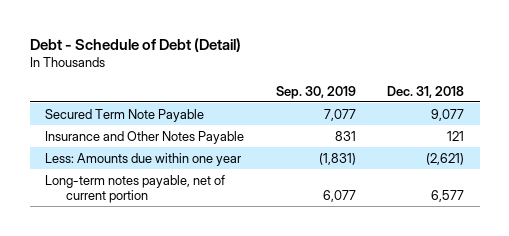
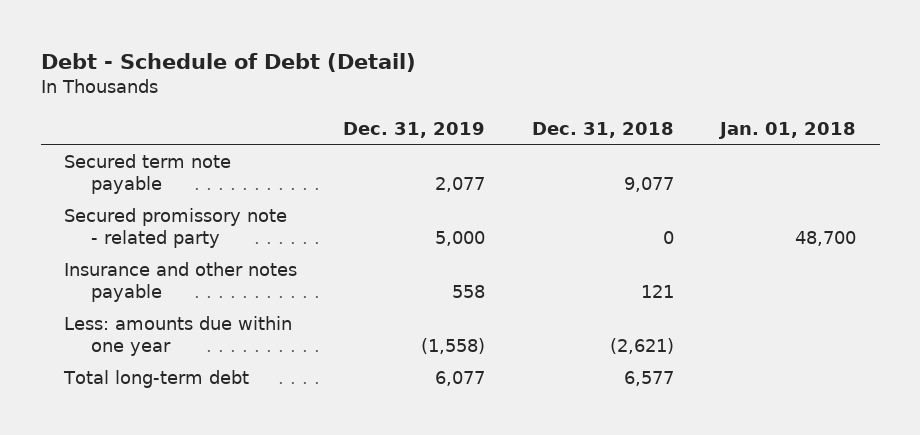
[275,85,356,99] Sep. 30, 2019 -> none
none -> [343,121,486,138] Dec. 31, 2019
none -> [718,121,857,139] Jan. 01, 2018
[45,108,205,122] Secured Term Note Payable -> [63,154,231,194] Secured term note payable
none -> [63,208,287,248] Secured promissory note - related party
[45,130,245,144] Insurance and Other Notes Payable -> [63,262,297,302] Insurance and other notes payable
[45,152,242,166] Less: Amounts due within one year -> [63,316,292,356] Less: amounts due within one year
[45,174,226,204] Long-term notes payable, net of current portion -> [62,370,249,389] Total long-term debt

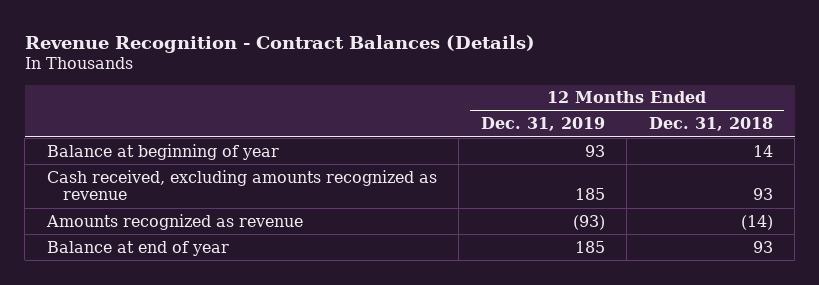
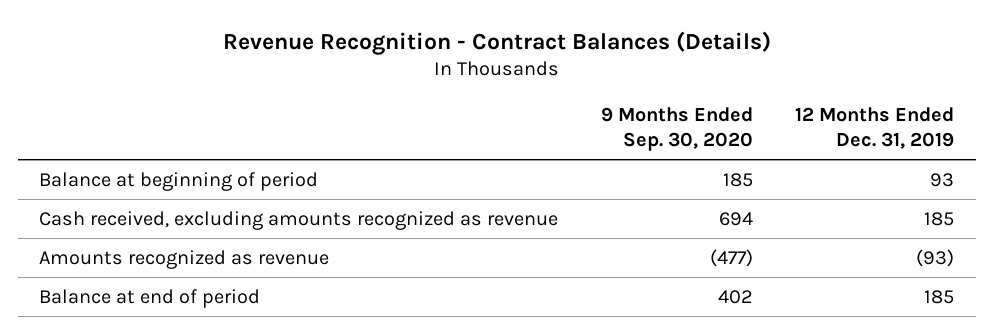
[648,117,773,132] Dec. 31, 2018 -> none
none -> [600,107,753,151] 9 Months Ended Sep. 30, 2020
[46,143,279,160] Balance at beginning of year -> [39,171,319,191] Balance at beginning of period
[46,240,229,256] Balance at end of year -> [39,288,261,308] Balance at end of period

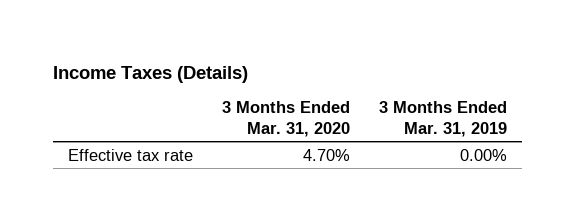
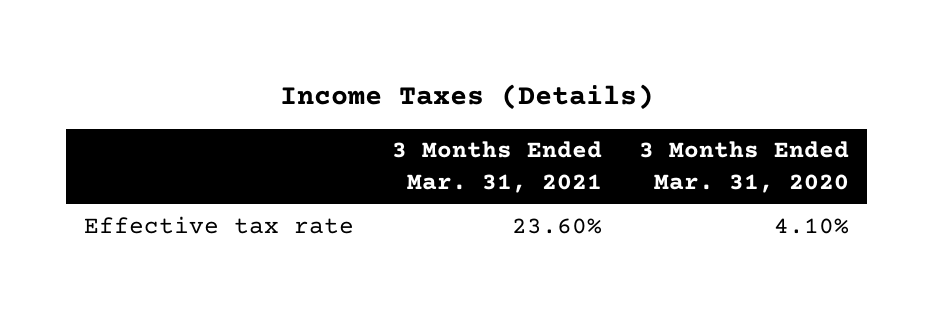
[379,101,508,137] 3 Months Ended Mar. 31, 2019 -> none
none -> [391,141,602,194] 3 Months Ended Mar. 31, 2021
[303,148,351,161] 4.70% -> [773,217,849,234] 4.10%

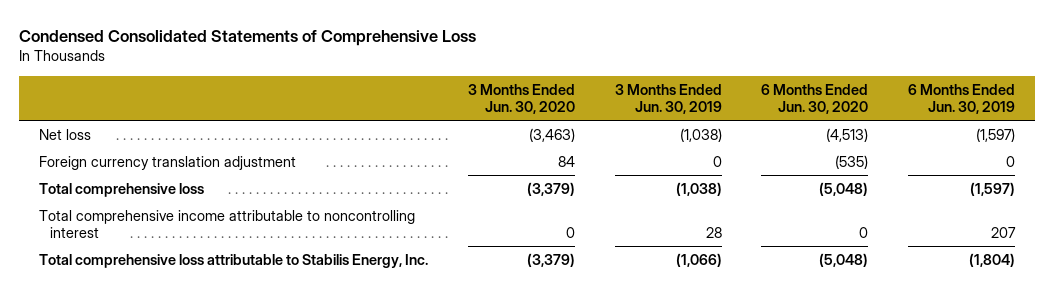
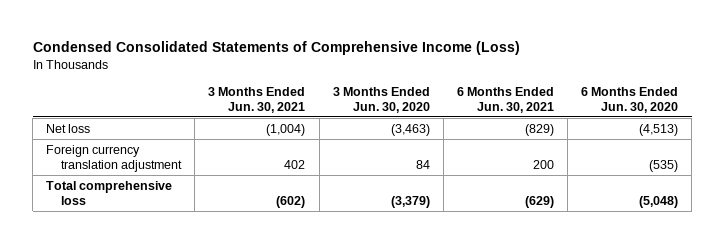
[19,29,477,46] Condensed Consolidated Statements of Comprehensive Loss -> [32,40,520,55] Condensed Consolidated Statements of Comprehensive Income (Loss)
[614,83,722,114] 3 Months Ended Jun. 30, 2019 -> none
[908,83,1016,114] 6 Months Ended Jun. 30, 2019 -> none
none -> [208,86,306,113] 3 Months Ended Jun. 30, 2021
none -> [456,86,554,113] 6 Months Ended Jun. 30, 2021
[39,209,416,239] Total comprehensive income attributable to noncontrolling interest -> none
[39,253,429,268] Total comprehensive loss attributable to Stabilis Energy, Inc. -> none

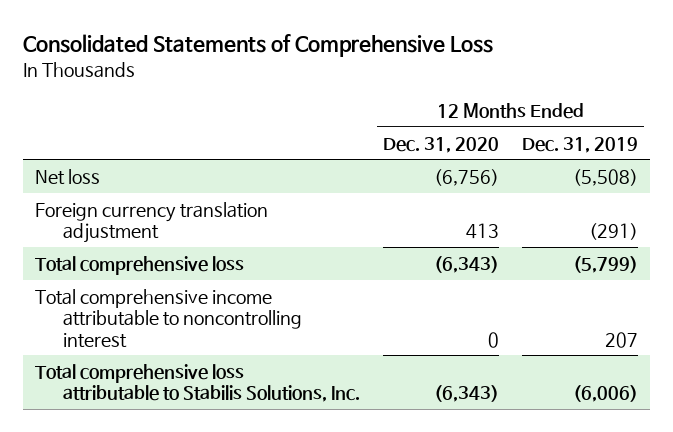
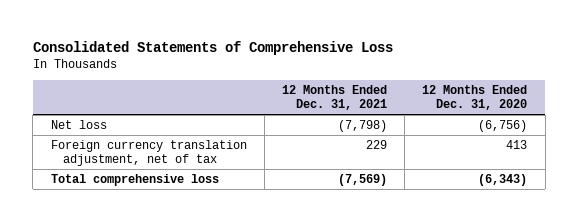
[522,136,639,153] Dec. 31, 2019 -> none
none -> [281,85,387,111] 12 Months Ended Dec. 31, 2021
[34,201,268,244] Foreign currency translation adjustment -> [50,139,247,167] Foreign currency translation adjustment, net of tax
[34,288,302,348] Total comprehensive income attributable to noncontrolling interest -> none
[34,363,360,403] Total comprehensive loss attributable to Stabilis Solutions, Inc. -> none

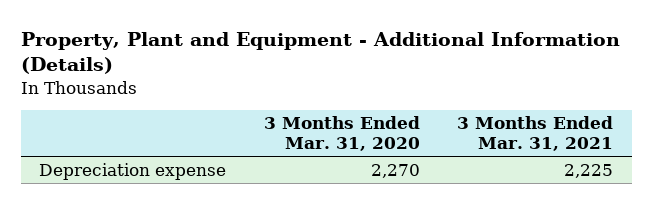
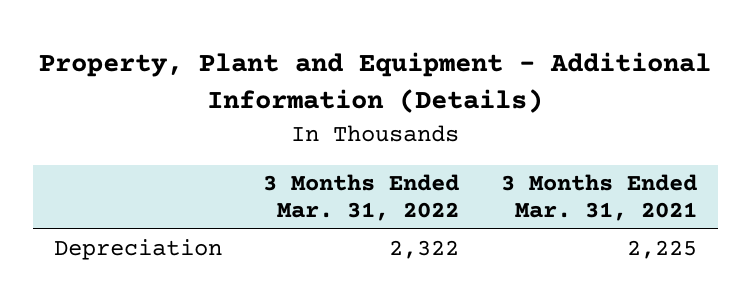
[263,116,420,152] 3 Months Ended Mar. 31, 2020 -> none
none -> [263,173,460,222] 3 Months Ended Mar. 31, 2022
[39,163,227,181] Depreciation expense -> [53,238,222,260] Depreciation

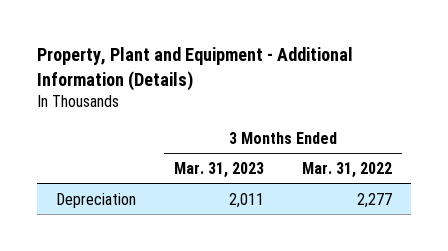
[500,173,697,222] 3 Months Ended Mar. 31, 2021 -> none
none -> [174,162,265,179] Mar. 31, 2023
[389,239,460,259] 2,322 -> [357,192,393,208] 2,277

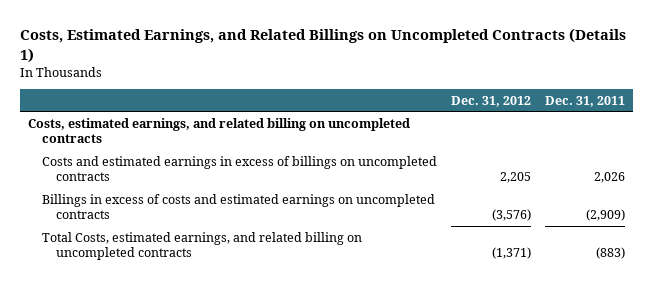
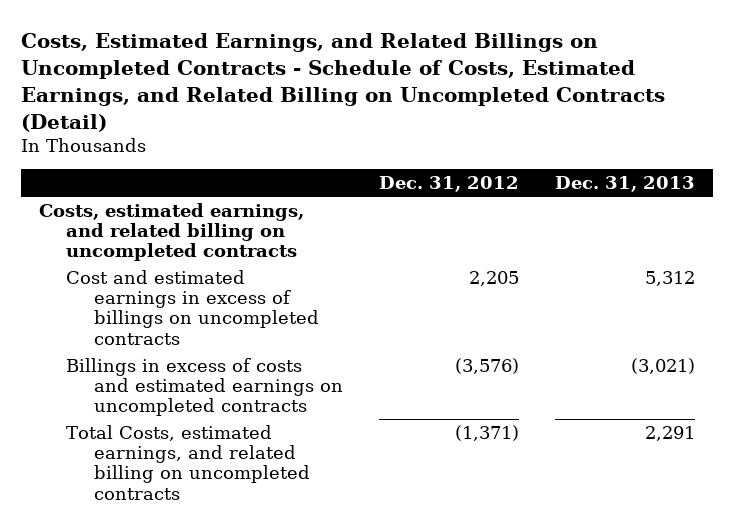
[20,27,627,63] Costs, Estimated Earnings, and Related Billings on Uncompleted Contracts (Details 1) -> [21,33,666,132] Costs, Estimated Earnings, and Related Billings on Uncompleted Contracts - Schedule of Costs, Estimated Earnings, and Related Billing on Uncompleted Contracts (Detail)
[545,95,626,107] Dec. 31, 2011 -> none
none -> [555,176,696,193] Dec. 31, 2013
[42,155,438,182] Costs and estimated earnings in excess of billings on uncompleted contracts -> [66,269,319,345] Cost and estimated earnings in excess of billings on uncompleted contracts

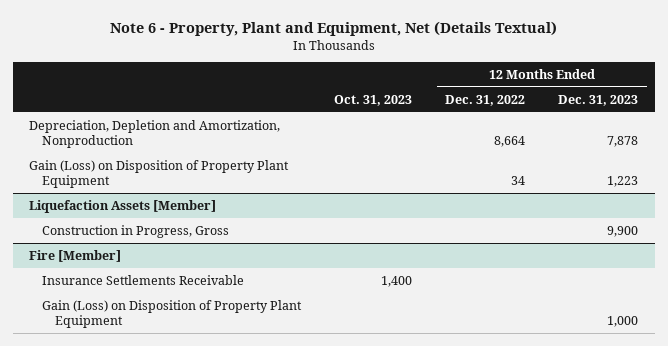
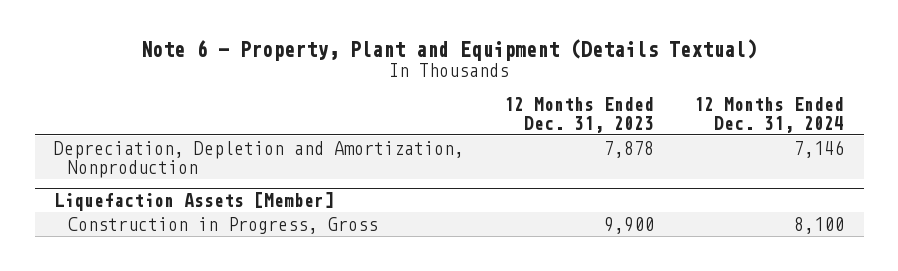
[109,20,557,36] Note 6 - Property, Plant and Equipment, Net (Details Textual) -> [141,39,758,62] Note 6 - Property, Plant and Equipment (Details Textual)
[334,94,413,106] Oct. 31, 2023 -> none
[445,94,526,106] Dec. 31, 2022 -> none
none -> [693,96,844,133] 12 Months Ended Dec. 31, 2024
[29,159,290,189] Gain (Loss) on Disposition of Property Plant Equipment -> none
[29,249,122,262] Fire [Member] -> none
[42,274,245,285] Insurance Settlements Receivable -> none
[42,299,303,329] Gain (Loss) on Disposition of Property Plant Equipment -> none

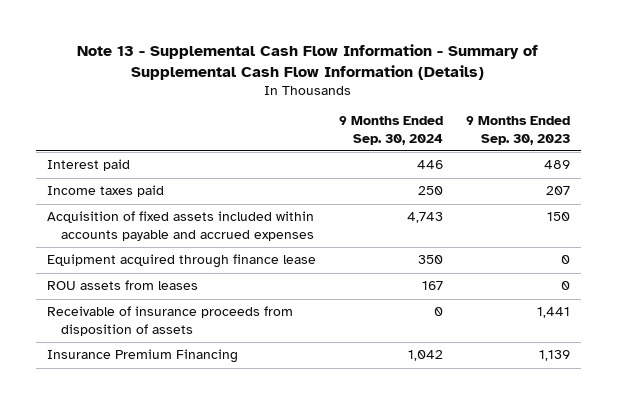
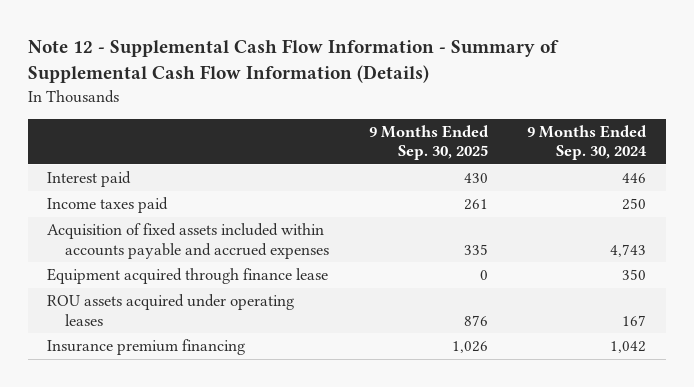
[77,44,539,80] Note 13 - Supplemental Cash Flow Information - Summary of Supplemental Cash Flow Information (Details) -> [27,39,559,84] Note 12 - Supplemental Cash Flow Information - Summary of Supplemental Cash Flow Information (Details)
[465,116,570,145] 9 Months Ended Sep. 30, 2023 -> none
none -> [368,124,489,161] 9 Months Ended Sep. 30, 2025
[47,306,294,336] Receivable of insurance proceeds from disposition of assets -> none
[47,280,199,291] ROU assets from leases -> [47,294,295,326] ROU assets acquired under operating leases
[47,349,239,364] Insurance Premium Financing -> [47,339,246,356] Insurance premium financing

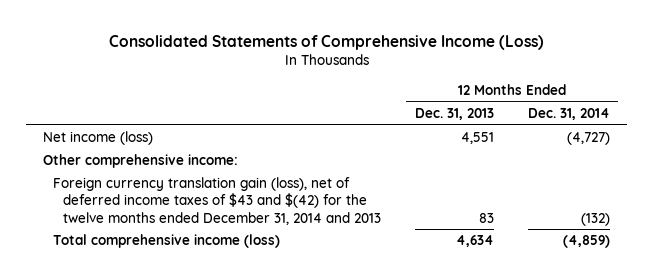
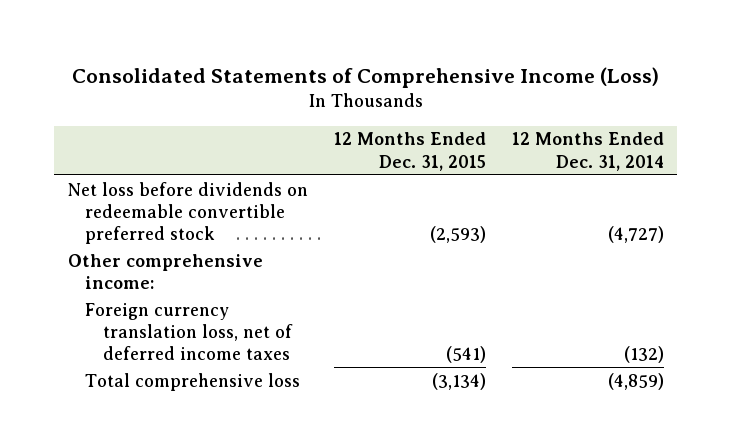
[414,107,494,120] Dec. 31, 2013 -> none
none -> [333,132,486,171] 12 Months Ended Dec. 31, 2015
[43,131,154,146] Net income (loss) -> [67,181,308,245] Net loss before dividends on redeemable convertible preferred stock
[53,177,381,225] Foreign currency translation gain (loss), net of deferred income taxes of $43 and $(42) for the twelve months ended December 31, 2014 and 2013 -> [85,302,293,361] Foreign currency translation loss, net of deferred income taxes
[53,234,281,249] Total comprehensive income (loss) -> [85,372,301,391] Total comprehensive loss

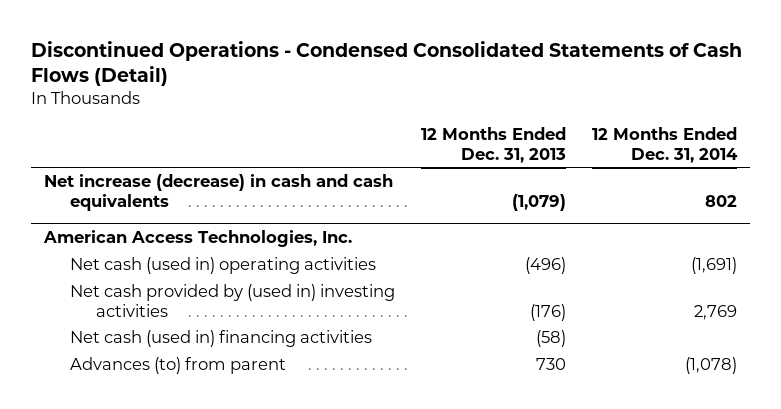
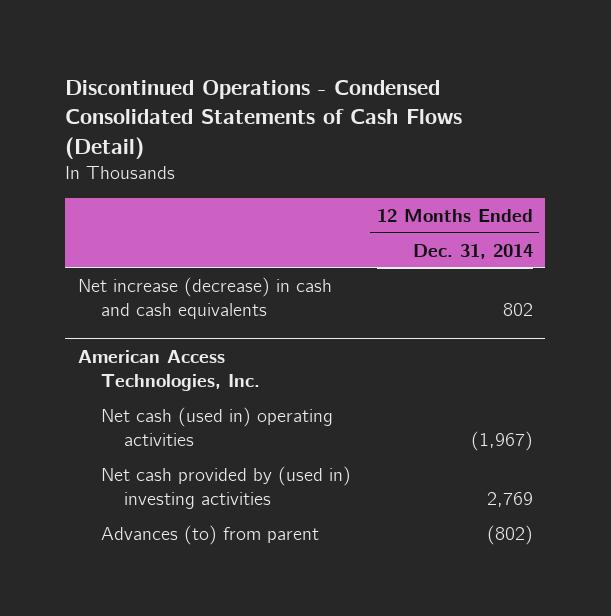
[420,126,566,163] 12 Months Ended Dec. 31, 2013 -> none
[690,257,737,275] (1,691) -> [470,430,533,451] (1,967)
[70,330,373,348] Net cash (used in) financing activities -> none
[684,357,737,375] (1,078) -> [486,524,533,545] (802)

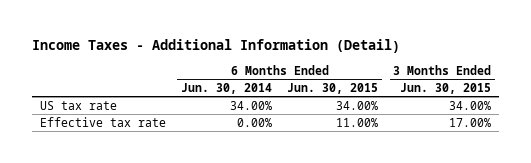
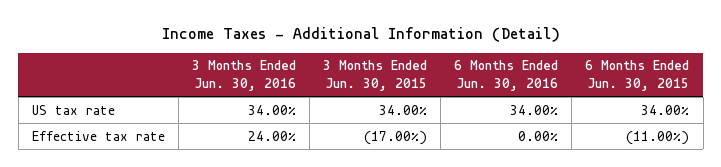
[181,82,273,94] Jun. 30, 2014 -> none
none -> [192,60,297,91] 3 Months Ended Jun. 30, 2016
none -> [454,60,559,91] 6 Months Ended Jun. 30, 2016
[336,117,379,127] 11.00% -> [626,130,690,145] (11.00%)
[449,117,492,127] 17.00% -> [364,130,428,145] (17.00%)

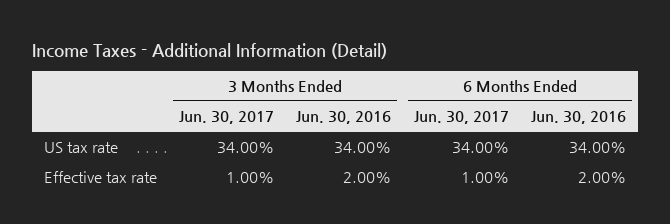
[323,60,428,91] 3 Months Ended Jun. 30, 2015 -> none
[585,60,690,91] 6 Months Ended Jun. 30, 2015 -> none
none -> [179,111,275,125] Jun. 30, 2017
none -> [413,111,509,125] Jun. 30, 2017
[248,130,297,141] 24.00% -> [343,172,392,184] 2.00%
[518,130,559,141] 0.00% -> [578,172,627,184] 2.00%

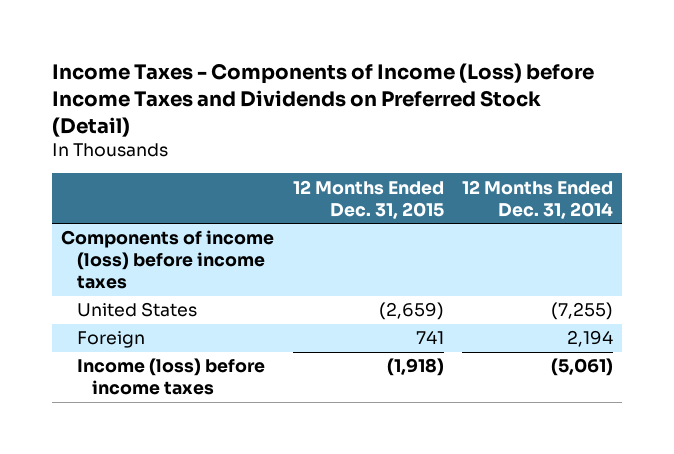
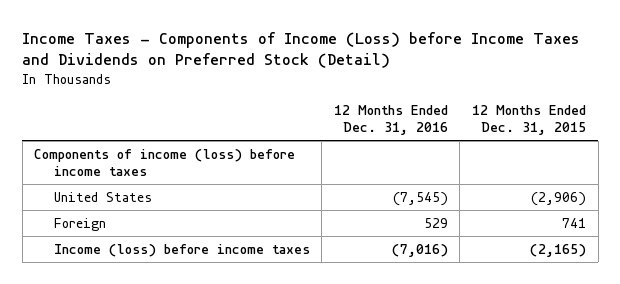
[461,179,613,219] 12 Months Ended Dec. 31, 2014 -> none
none -> [333,105,448,136] 12 Months Ended Dec. 31, 2016
[378,302,444,321] (2,659) -> [531,191,587,206] (2,906)
[386,358,444,377] (1,918) -> [530,243,587,257] (2,165)

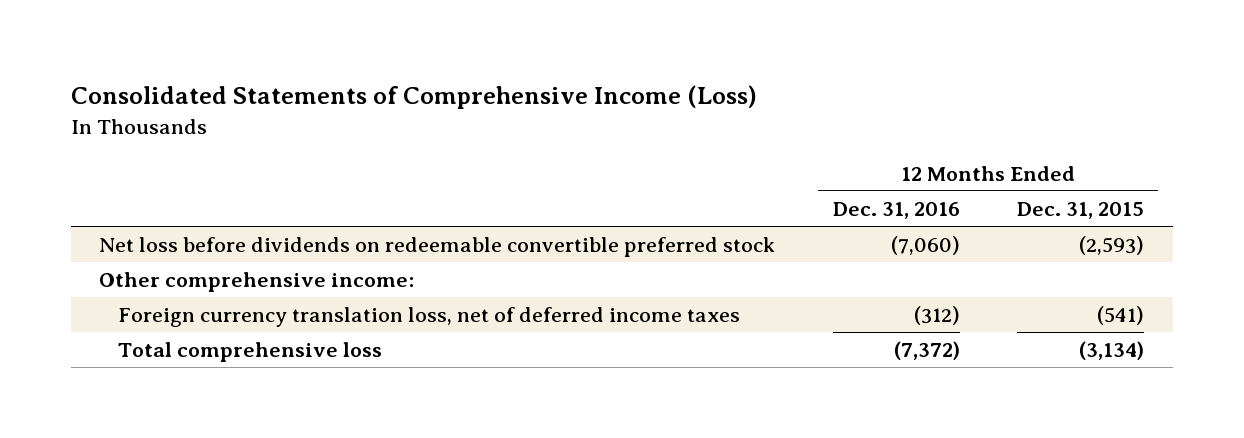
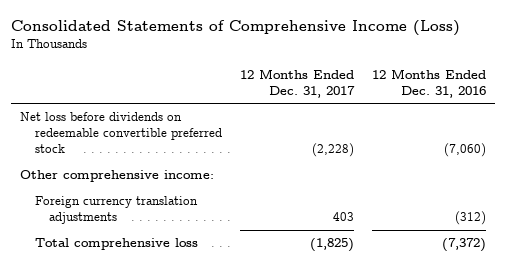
[1017,201,1145,219] Dec. 31, 2015 -> none
none -> [239,68,355,98] 12 Months Ended Dec. 31, 2017
[118,307,741,328] Foreign currency translation loss, net of deferred income taxes -> [34,196,198,225] Foreign currency translation adjustments

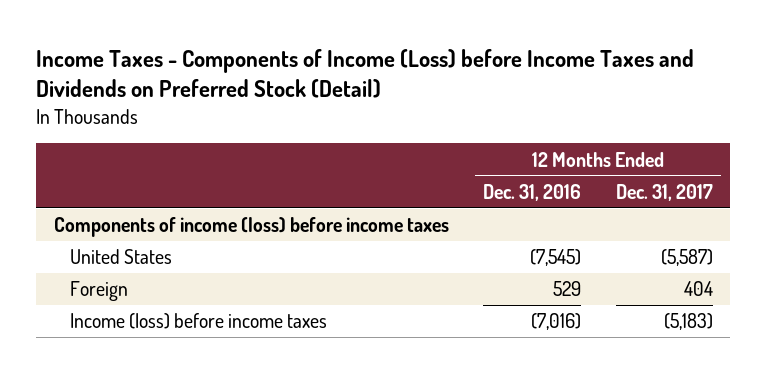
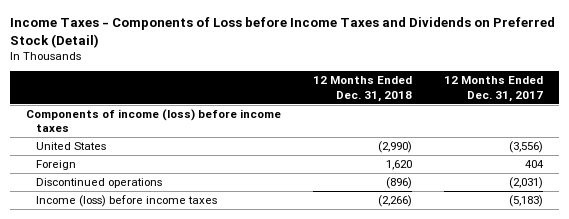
[36,48,695,99] Income Taxes - Components of Income (Loss) before Income Taxes and Dividends on Preferred Stock (Detail) -> [9,17,555,48] Income Taxes - Components of Loss before Income Taxes and Dividends on Preferred Stock (Detail)
[483,183,582,201] Dec. 31, 2016 -> none
none -> [313,76,413,102] 12 Months Ended Dec. 31, 2018
[660,249,713,267] (5,587) -> [509,141,544,154] (3,556)
none -> [36,178,163,189] Discontinued operations

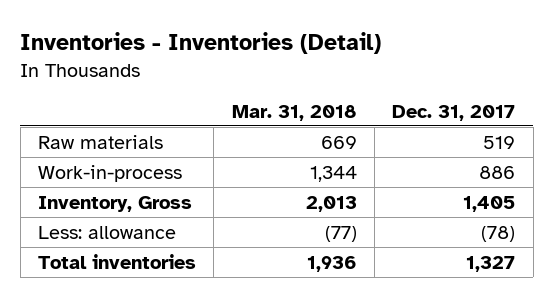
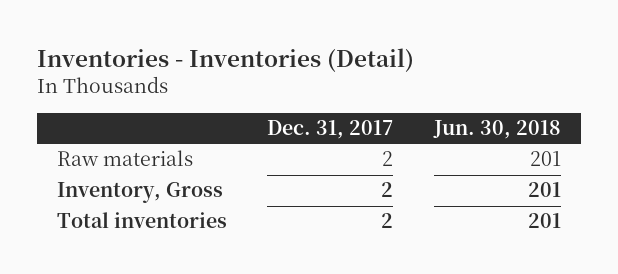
[231,104,357,121] Mar. 31, 2018 -> none
none -> [432,120,561,140] Jun. 30, 2018
[38,164,183,182] Work-in-process -> none
[38,225,177,239] Less: allowance -> none
[483,135,516,149] 519 -> [382,151,394,167] 2
[463,195,516,212] 1,405 -> [381,182,394,198] 2
[466,255,516,272] 1,327 -> [381,213,394,229] 2

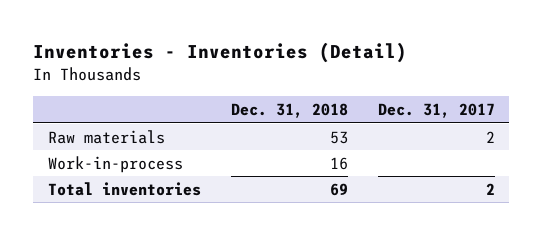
[432,120,561,140] Jun. 30, 2018 -> none
none -> [230,103,348,119] Dec. 31, 2018
[57,182,224,204] Inventory, Gross -> none
none -> [48,155,184,173] Work-in-process

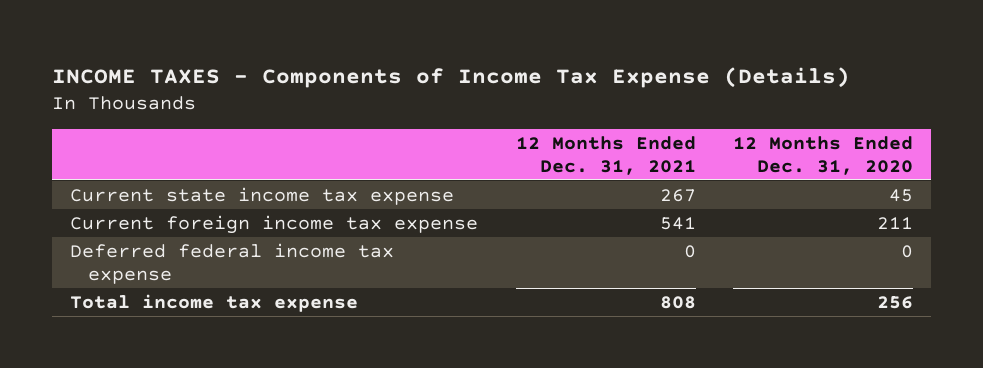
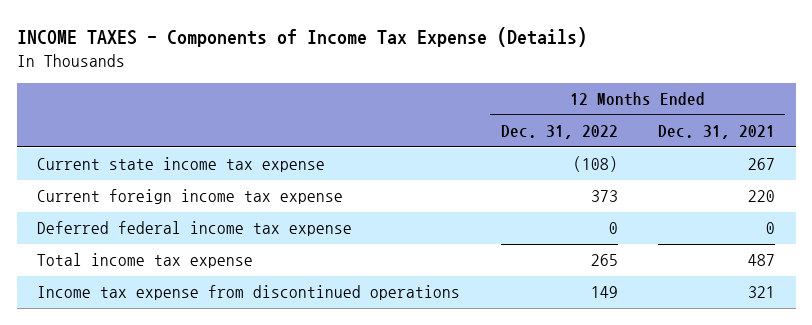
[732,135,913,175] 12 Months Ended Dec. 31, 2020 -> none
none -> [500,125,618,140] Dec. 31, 2022
[659,216,696,230] 541 -> [748,190,776,203] 220
[659,295,696,309] 808 -> [748,254,776,267] 487
none -> [36,285,460,301] Income tax expense from discontinued operations

